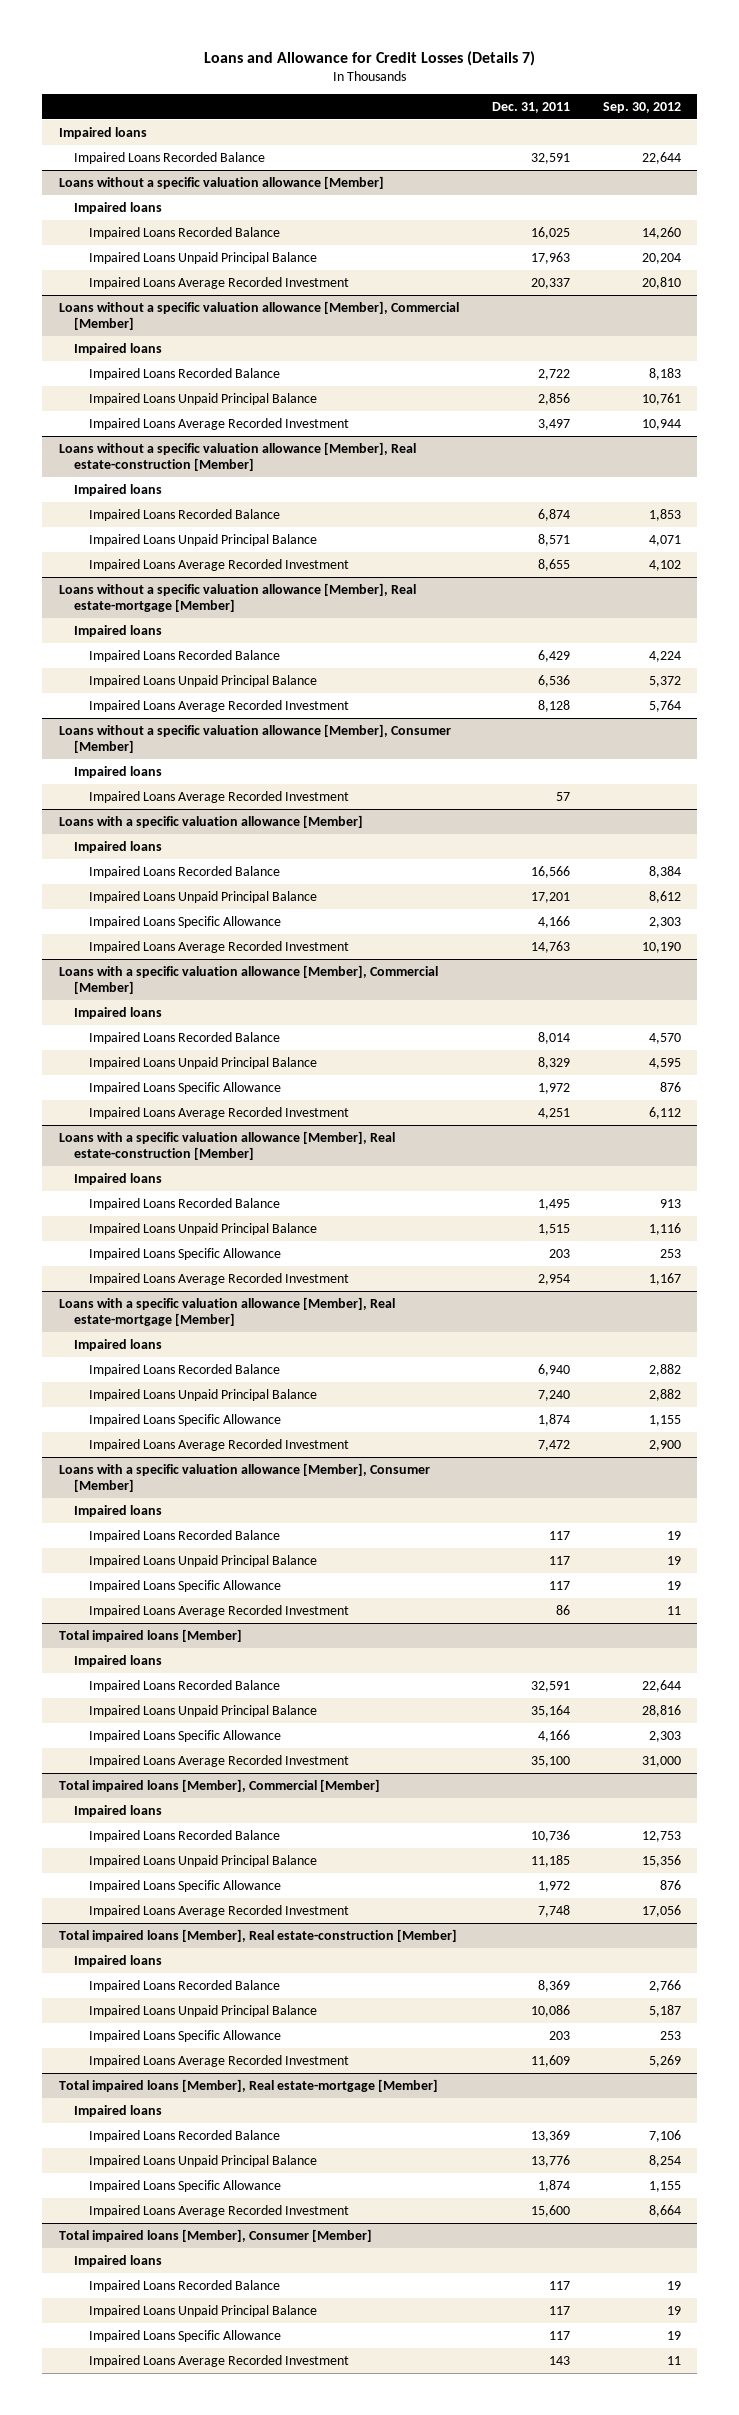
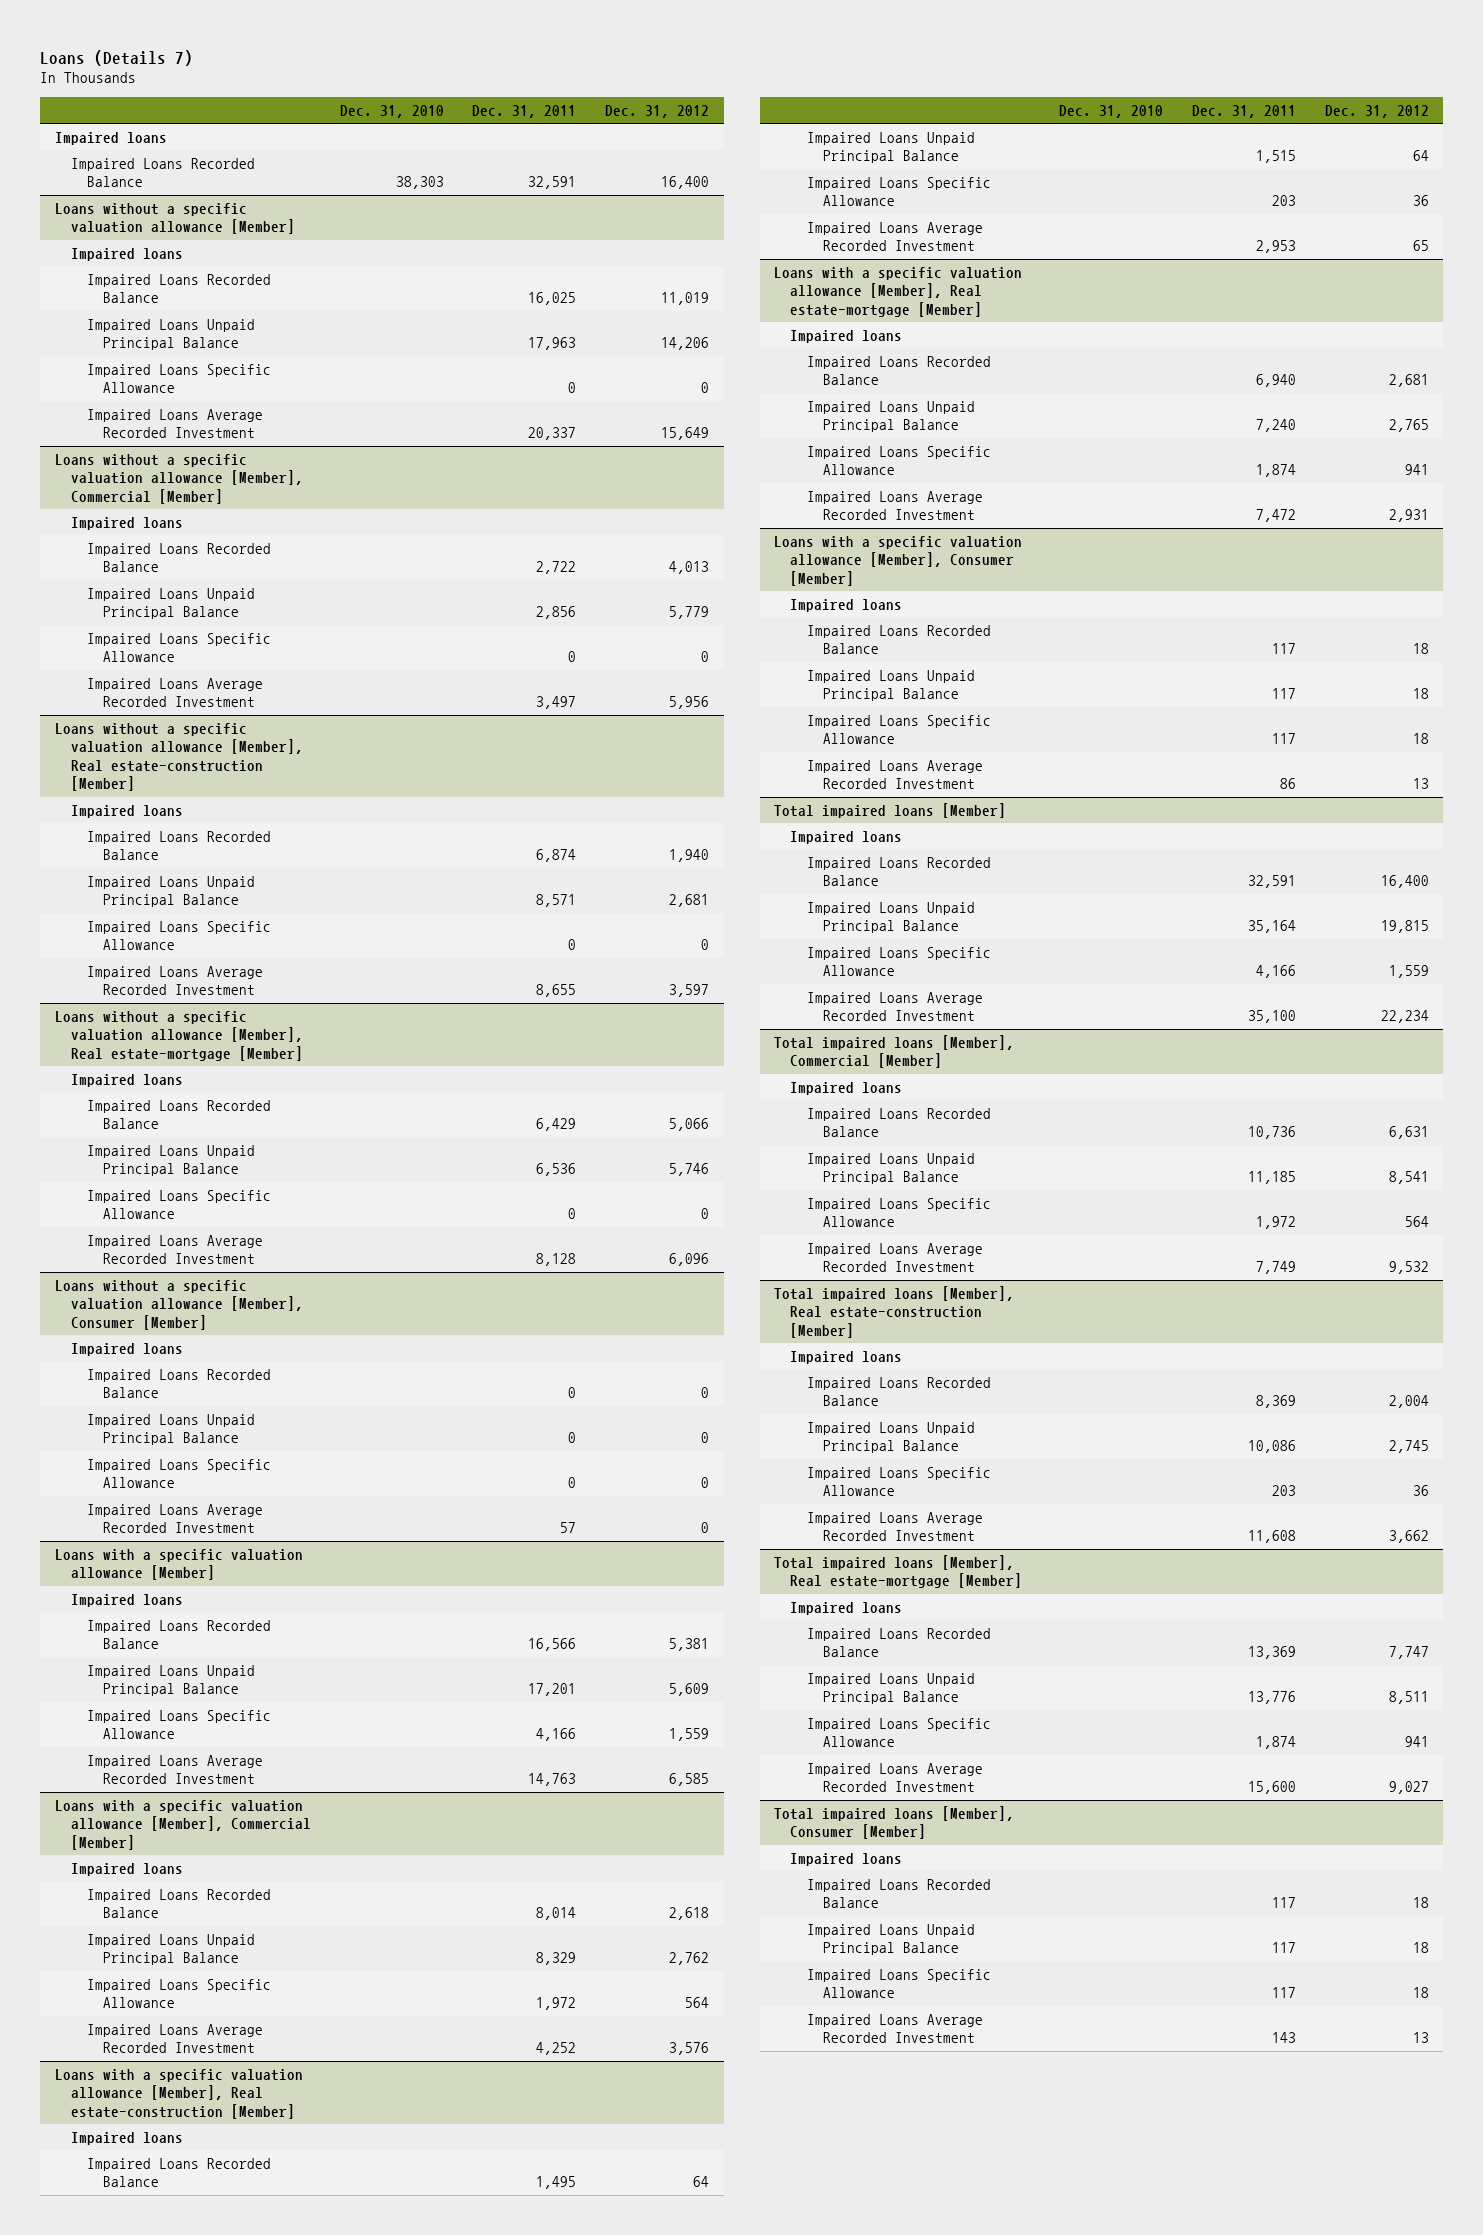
[203,50,535,66] Loans and Allowance for Credit Losses (Details 7) -> [40,49,194,66] Loans (Details 7)
[602,101,681,113] Sep. 30, 2012 -> none
none -> [339,104,444,118] Dec. 31, 2010
none -> [605,104,710,118] Dec. 31, 2012
none -> [87,363,272,394] Impaired Loans Specific Allowance
none -> [87,632,272,663] Impaired Loans Specific Allowance
none -> [87,920,272,951] Impaired Loans Specific Allowance
none -> [87,1189,272,1220] Impaired Loans Specific Allowance
none -> [87,1368,272,1399] Impaired Loans Recorded Balance
none -> [87,1413,256,1446] Impaired Loans Unpaid Principal Balance
none -> [87,1458,272,1489] Impaired Loans Specific Allowance
[537,1107,570,1119] 4,251 -> [536,2042,577,2056] 4,252
[537,1273,570,1285] 2,954 -> [1255,240,1296,254] 2,953
[537,1904,570,1917] 7,748 -> [1255,1261,1296,1275] 7,749
[530,2054,570,2067] 11,609 -> [1247,1530,1296,1544] 11,608

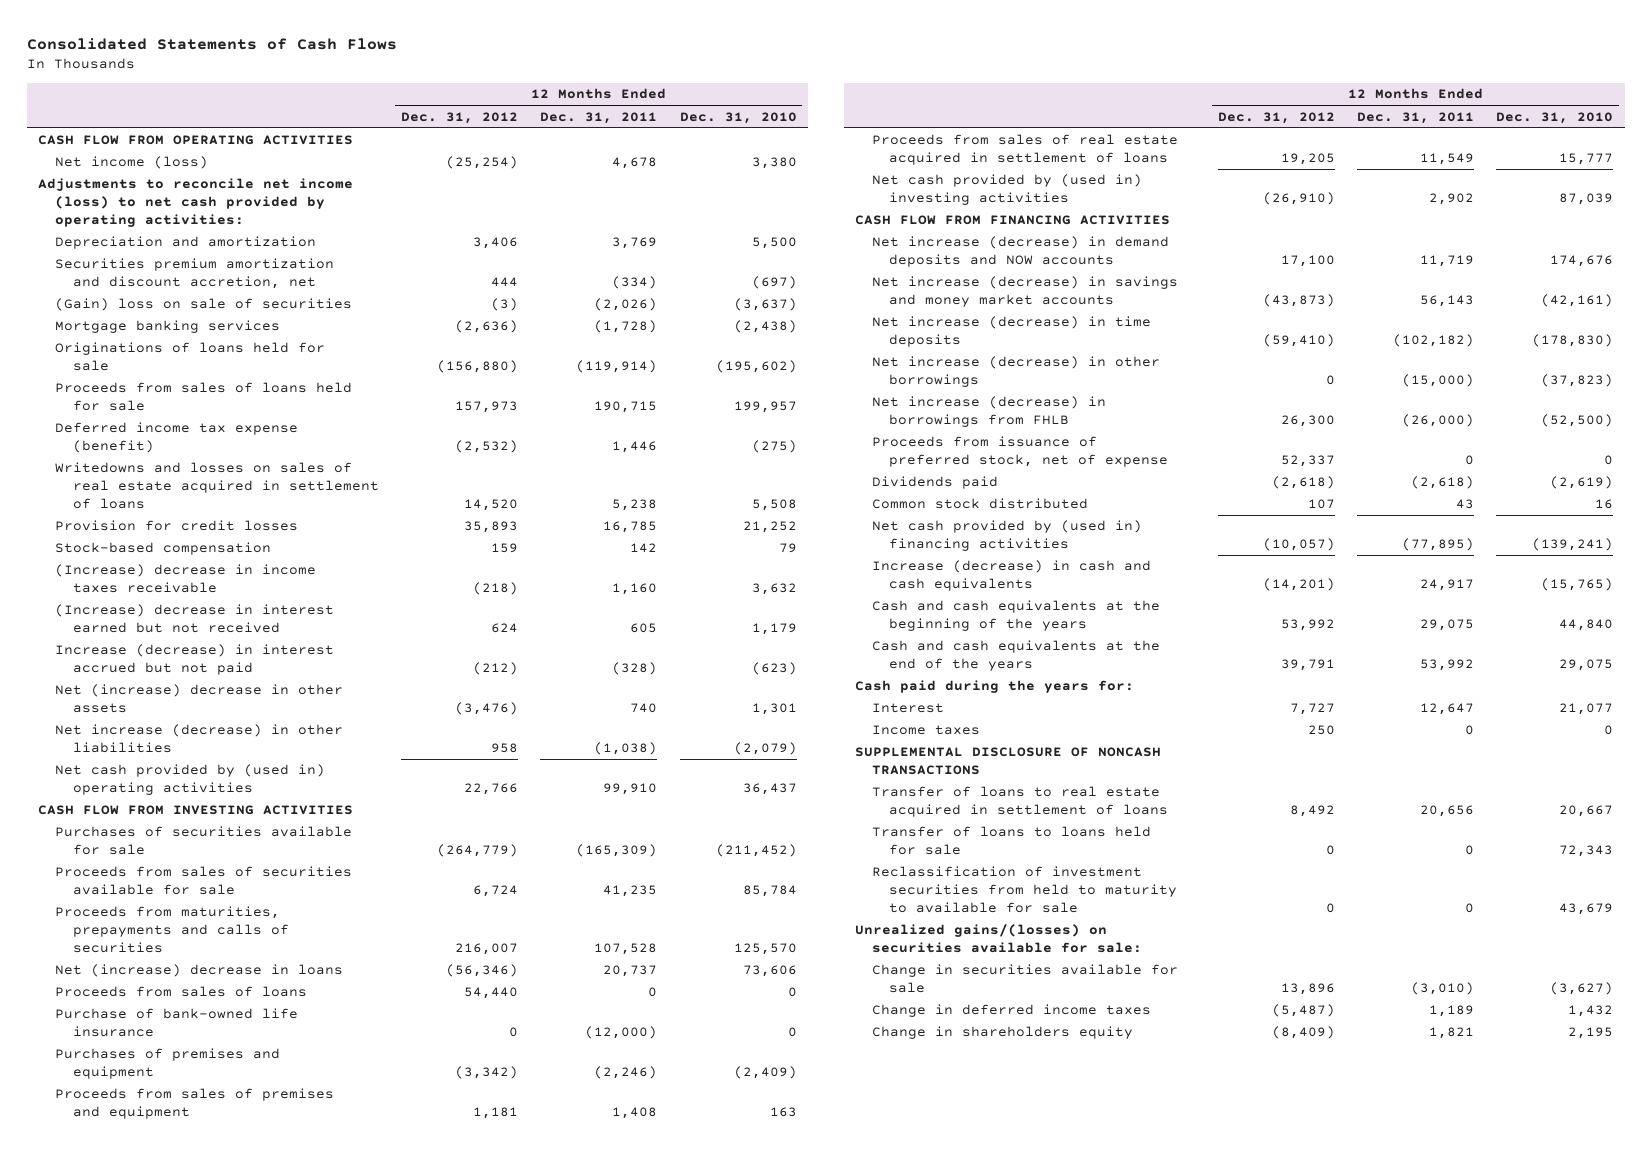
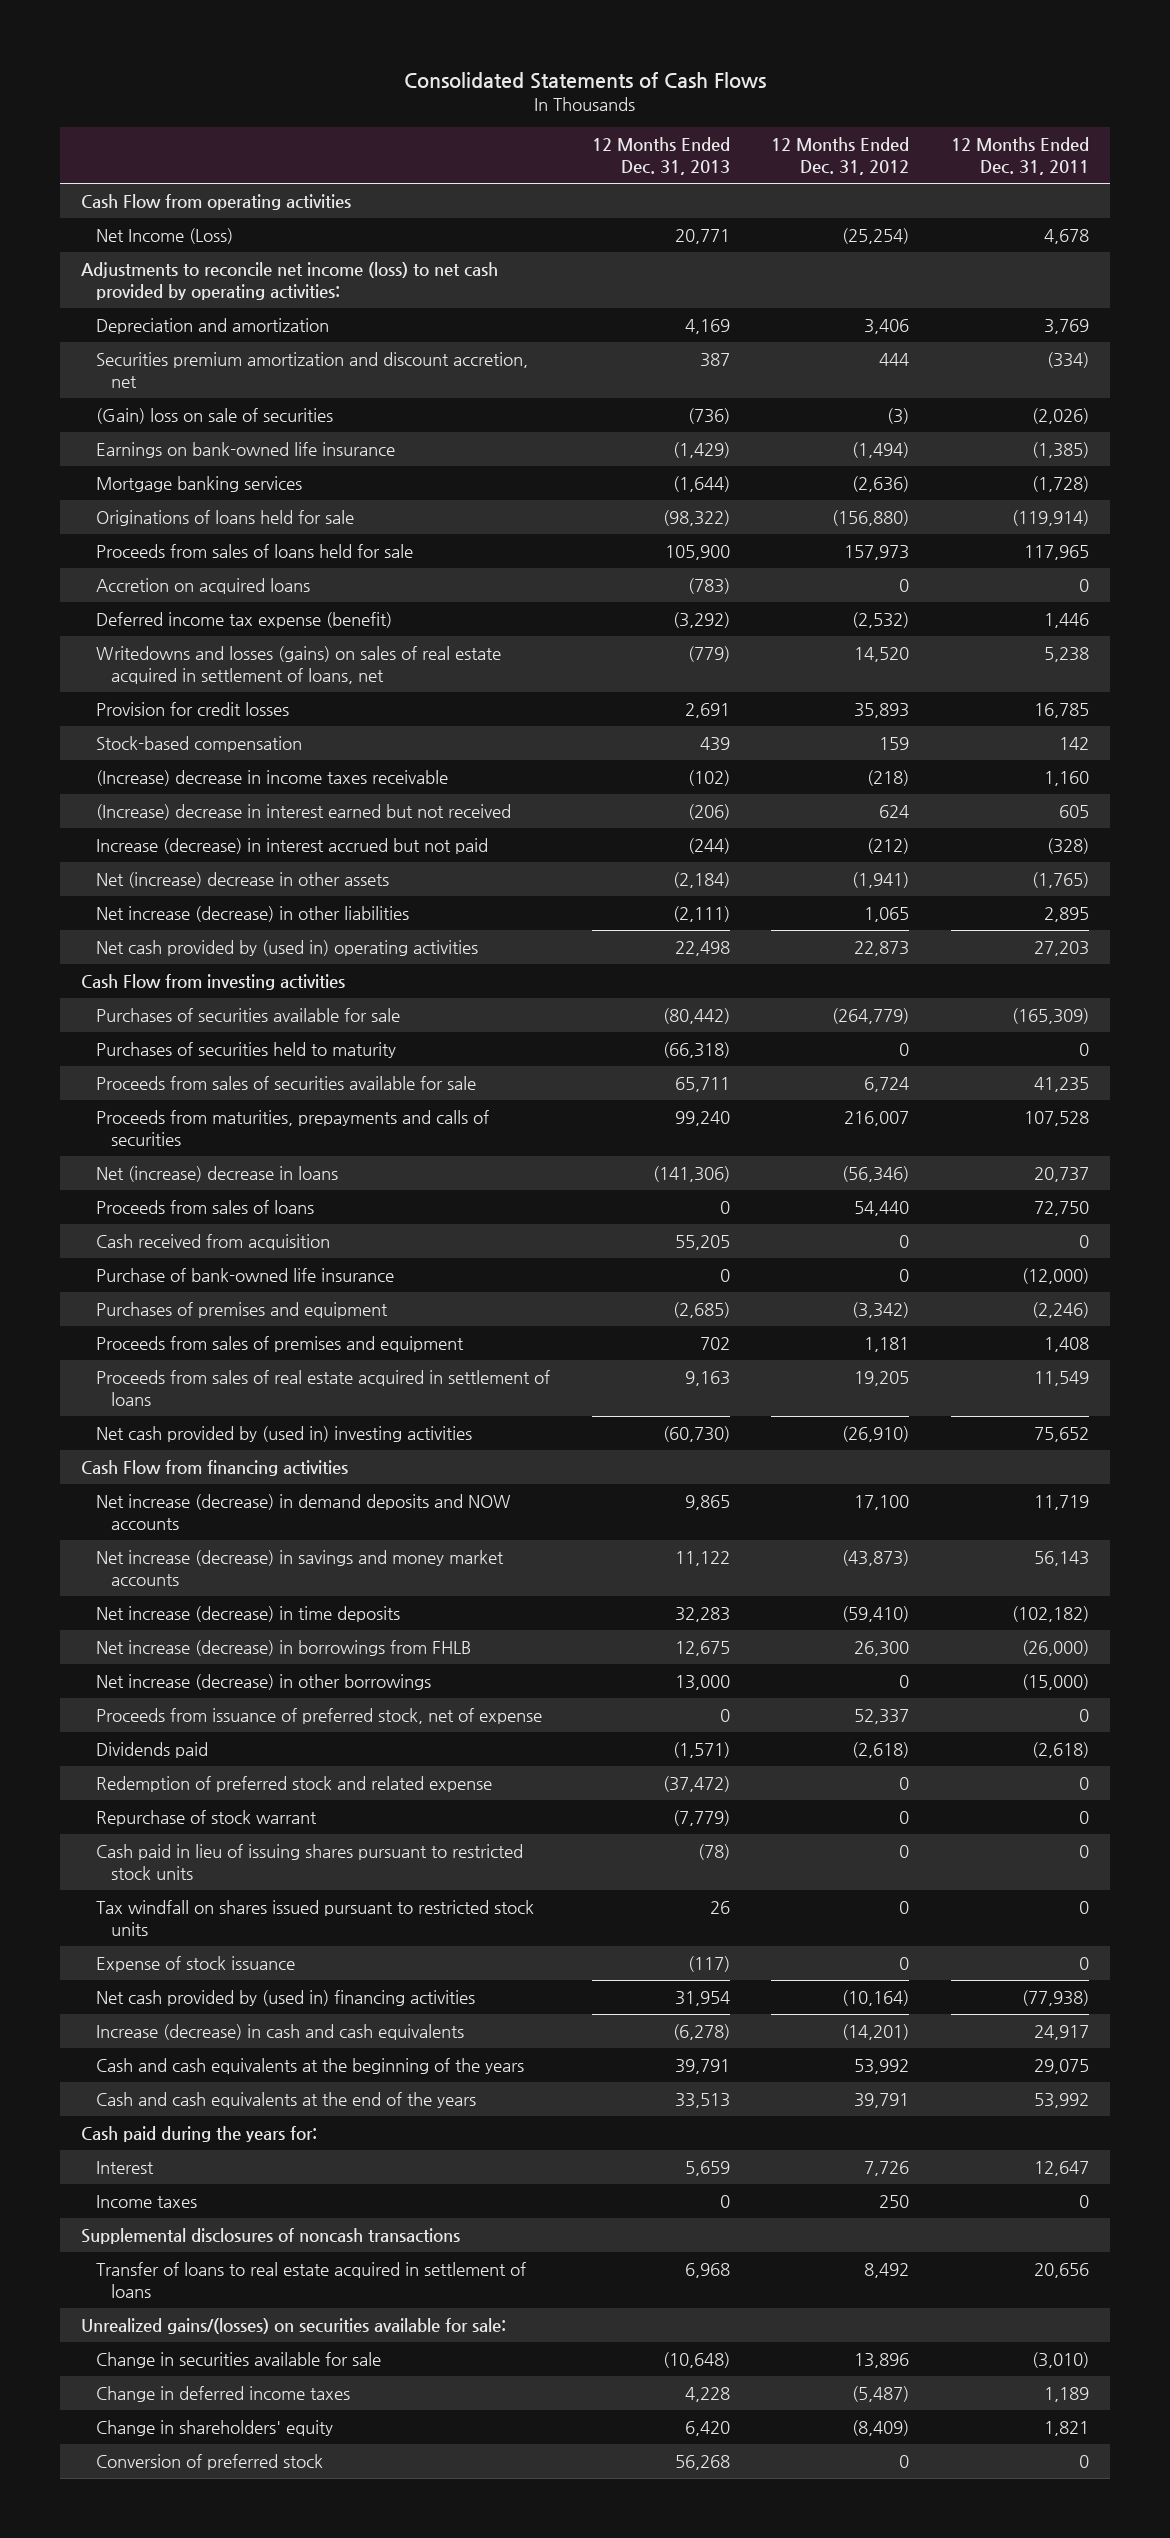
[679,111,797,124] Dec. 31, 2010 -> none
none -> [591,137,730,176] 12 Months Ended Dec. 31, 2013
[38,135,354,146] CASH FLOW FROM OPERATING ACTIVITIES -> [80,194,351,211] Cash Flow from operating activities
[55,156,209,170] Net income (loss) -> [96,228,234,245] Net Income (Loss)
none -> [96,442,396,459] Earnings on bank-owned life insurance
[594,401,658,414] 190,715 -> [1024,545,1090,561] 117,965
none -> [96,578,311,595] Accretion on acquired loans
[55,462,379,509] Writedowns and losses on sales of real estate acquired in settlement of loans -> [96,646,502,685] Writedowns and losses (gains) on sales of real estate acquired in settlement of loans, net
[455,702,519,716] (3,476) -> [852,872,910,889] (1,941)
[630,703,658,714] 740 -> [1032,872,1090,889] (1,765)
[491,743,519,754] 958 -> [864,907,910,923] 1,065
[594,742,658,756] (1,038) -> [1044,907,1090,923] 2,895
[464,783,519,796] 22,766 -> [854,941,910,957] 22,873
[603,783,658,796] 99,910 -> [1034,941,1090,957] 27,203
[38,805,354,816] CASH FLOW FROM INVESTING ACTIVITIES -> [80,974,345,991] Cash Flow from investing activities
none -> [96,1042,397,1059] Purchases of securities held to maturity
[648,987,658,998] 0 -> [1034,1201,1090,1217] 72,750
none -> [96,1234,331,1251] Cash received from acquisition
[1429,193,1475,206] 2,902 -> [1034,1427,1090,1443] 75,652
[854,215,1170,226] CASH FLOW FROM FINANCING ACTIVITIES -> [80,1460,348,1477] Cash Flow from financing activities
[872,356,1161,388] Net increase (decrease) in other borrowings -> [96,1674,432,1691] Net increase (decrease) in other borrowings
[872,498,1089,510] Common stock distributed -> none
none -> [96,1776,493,1793] Redemption of preferred stock and related expense
none -> [96,1810,318,1827] Repurchase of stock warrant
none -> [96,1844,524,1881] Cash paid in lieu of issuing shares pursuant to restricted stock units
none -> [96,1900,535,1937] Tax windfall on shares issued pursuant to restricted stock units
none -> [96,1956,296,1973] Expense of stock issuance
[1262,538,1335,552] (10,057) -> [842,1990,910,2007] (10,164)
[1402,538,1475,552] (77,895) -> [1022,1990,1090,2007] (77,938)
[1289,703,1335,716] 7,727 -> [864,2161,910,2177] 7,726
[854,747,1161,776] SUPPLEMENTAL DISCLOSURE OF NONCASH TRANSACTIONS -> [80,2228,460,2245] Supplemental disclosures of noncash transactions
[872,826,1152,856] Transfer of loans to loans held for sale -> none
[872,866,1178,913] Reclassification of investment securities from held to maturity to available for sale -> none
[872,1026,1134,1040] Change in shareholders equity -> [96,2420,334,2437] Change in shareholders' equity
none -> [96,2454,324,2471] Conversion of preferred stock

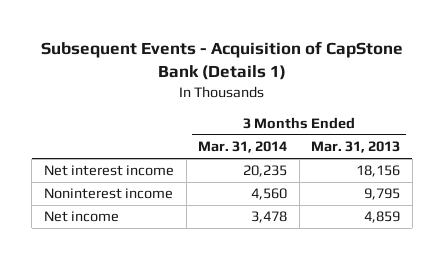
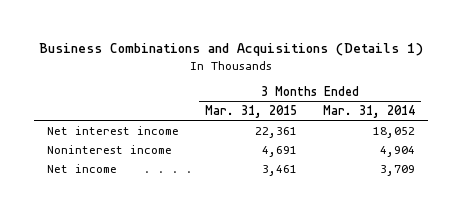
[41,41,404,81] Subsequent Events - Acquisition of CapStone Bank (Details 1) -> [39,43,424,57] Business Combinations and Acquisitions (Details 1)
[311,141,401,154] Mar. 31, 2013 -> none
none -> [205,105,298,119] Mar. 31, 2015
[243,165,288,178] 20,235 -> [372,126,415,138] 18,052
[251,188,288,201] 4,560 -> [379,145,415,157] 4,904
[251,211,288,224] 3,478 -> [379,164,415,176] 3,709

